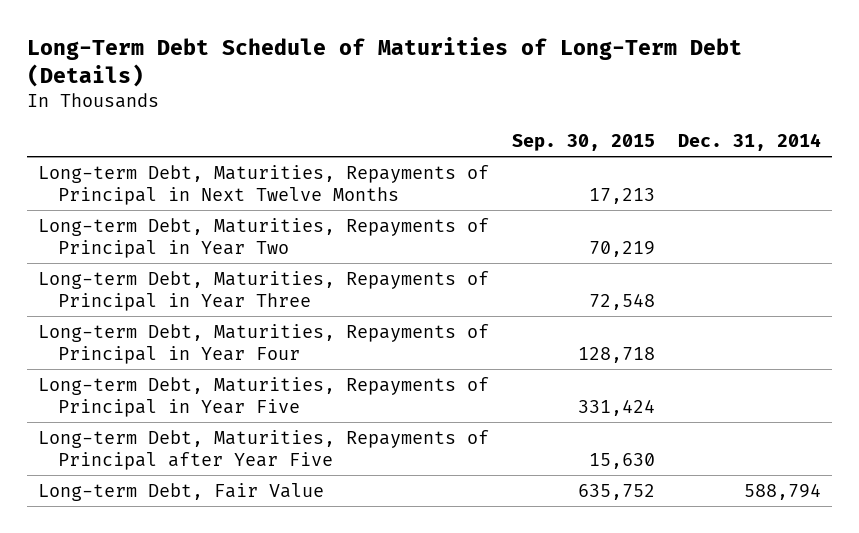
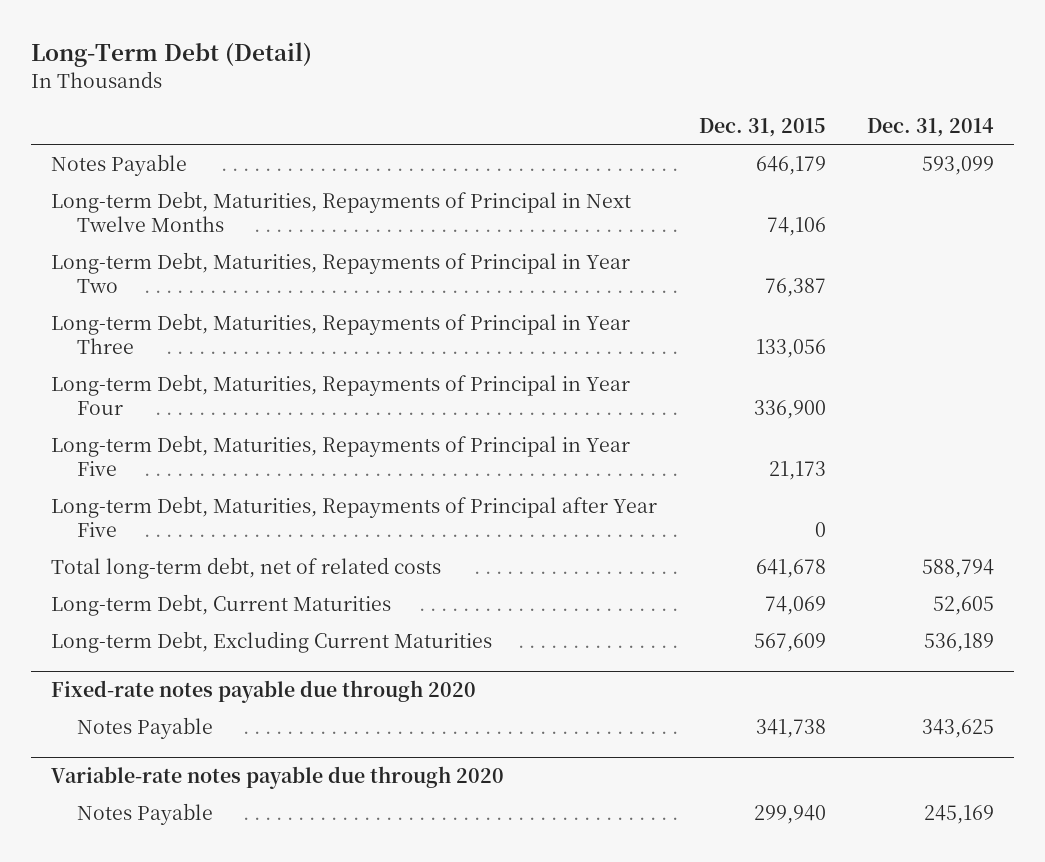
[26,36,742,87] Long-Term Debt Schedule of Maturities of Long-Term Debt (Details) -> [30,42,312,68] Long-Term Debt (Detail)
[512,134,656,152] Sep. 30, 2015 -> none
none -> [698,117,826,137] Dec. 31, 2015
none -> [51,153,188,176] Notes Payable
[38,482,325,501] Long-term Debt, Fair Value -> [51,556,442,579] Total long-term debt, net of related costs
none -> [51,593,392,616] Long-term Debt, Current Maturities
none -> [51,630,493,653] Long-term Debt, Excluding Current Maturities
none -> [51,679,477,703] Fixed-rate notes payable due through 2020
none -> [76,716,213,739] Notes Payable
none -> [51,765,505,789] Variable-rate notes payable due through 2020
none -> [76,802,213,825] Notes Payable

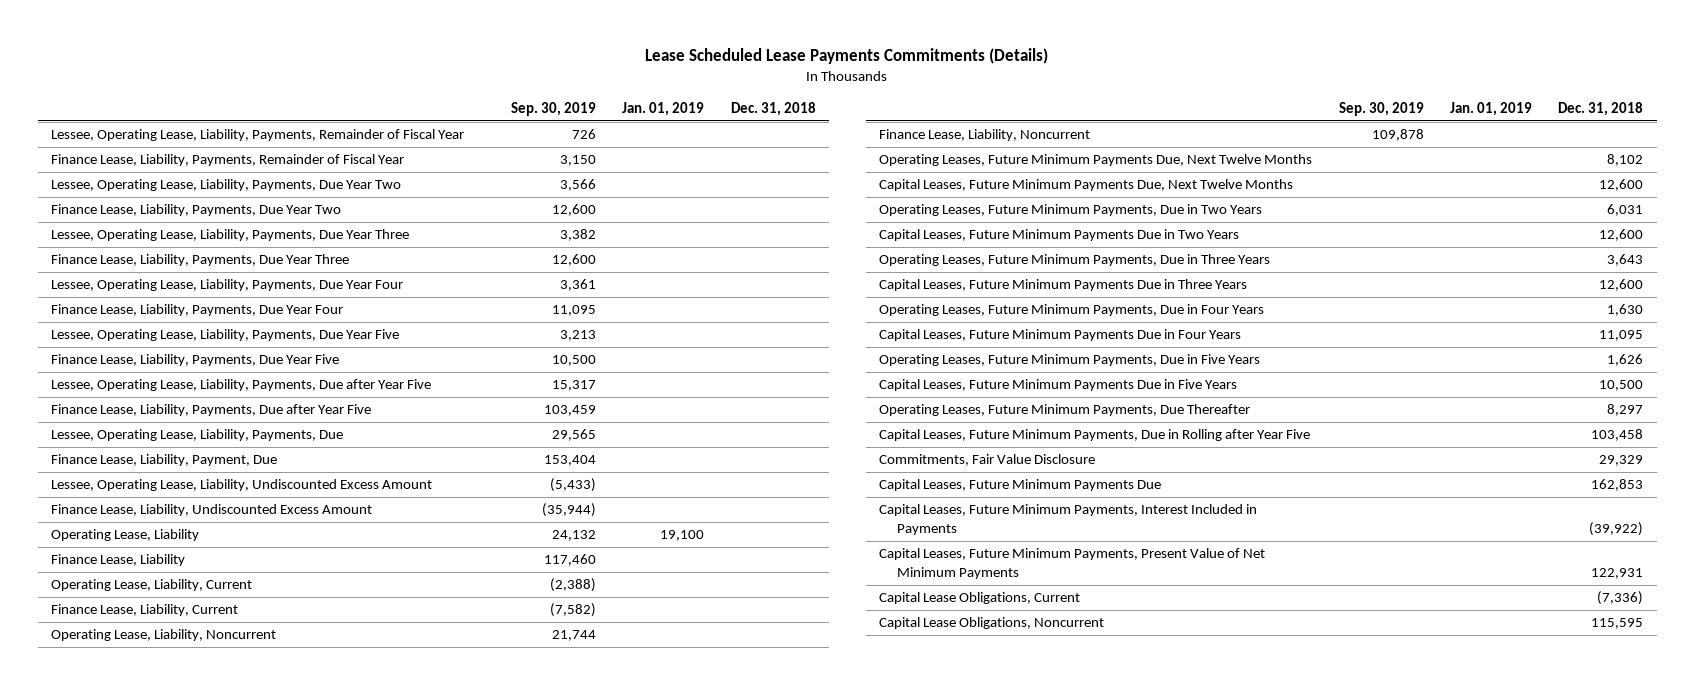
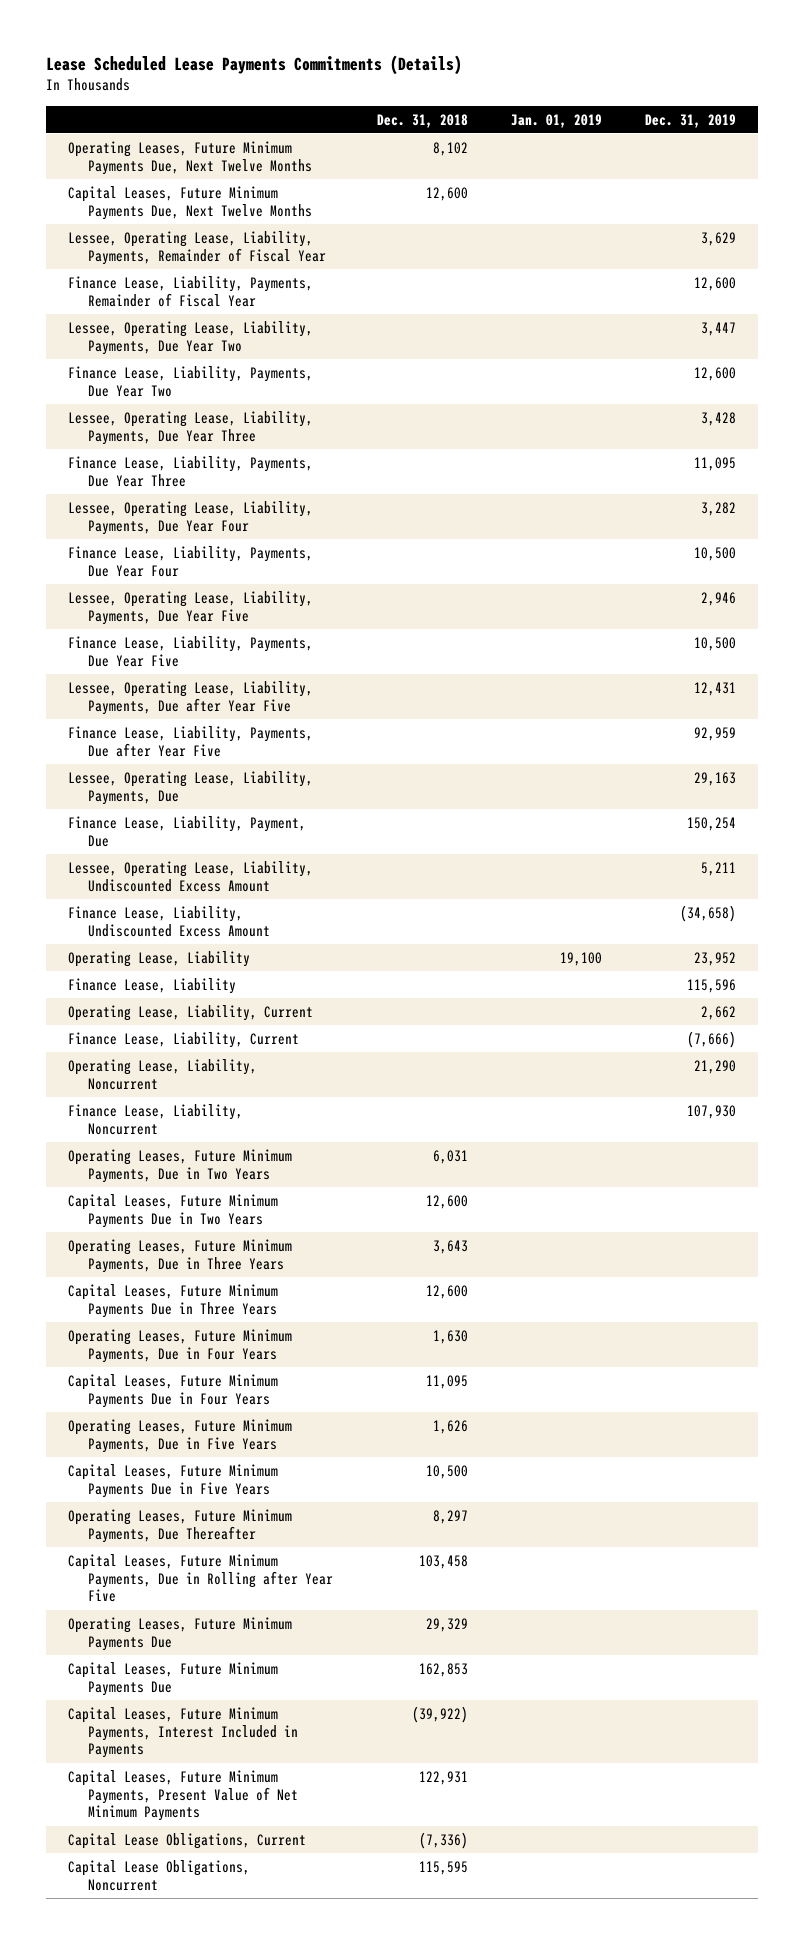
[510,102,596,117] Sep. 30, 2019 -> none
none -> [645,113,737,128] Dec. 31, 2019
[879,154,1313,167] Operating Leases, Future Minimum Payments Due, Next Twelve Months -> [68,140,313,175] Operating Leases, Future Minimum Payments Due, Next Twelve Months
[879,179,1294,192] Capital Leases, Future Minimum Payments Due, Next Twelve Months -> [68,185,313,220] Capital Leases, Future Minimum Payments Due, Next Twelve Months
[879,454,1096,467] Commitments, Fair Value Disclosure -> [68,1616,293,1651] Operating Leases, Future Minimum Payments Due

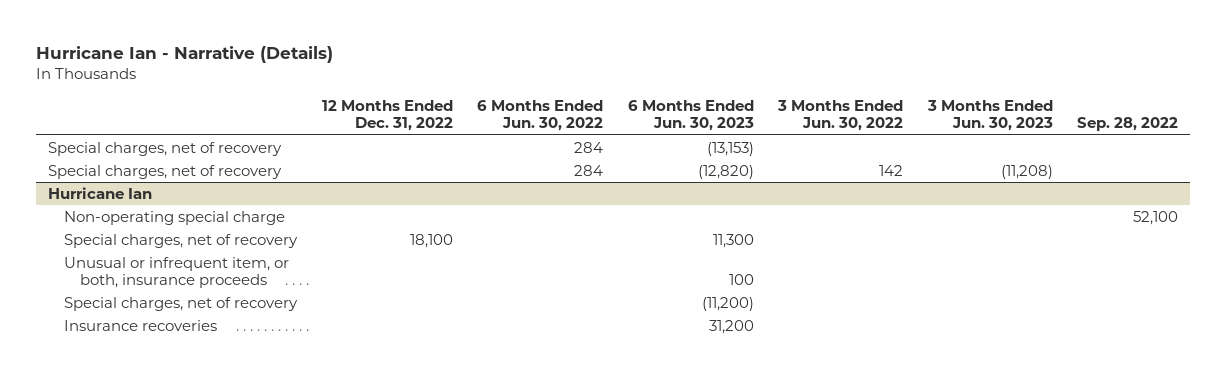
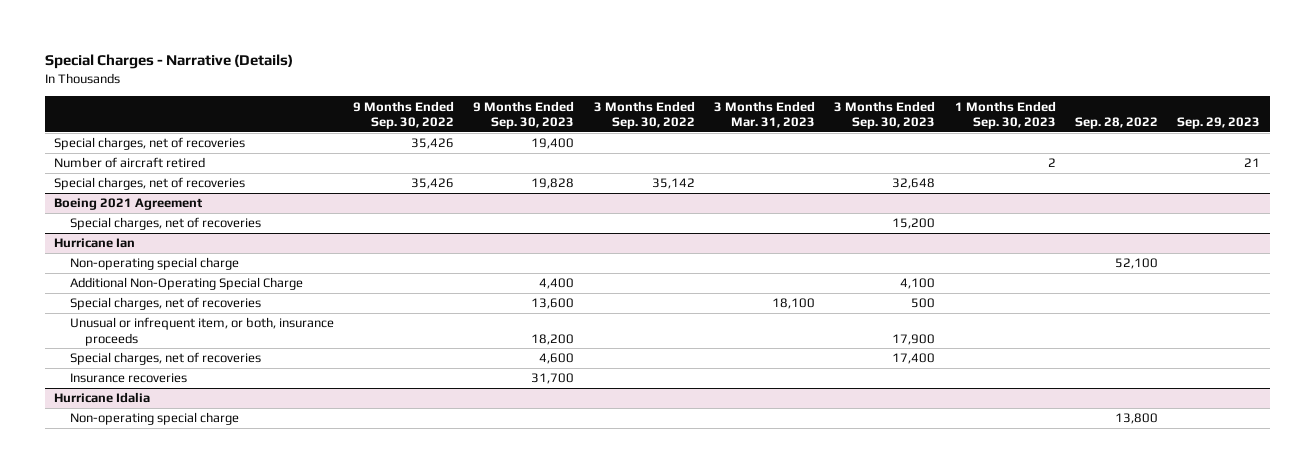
[36,46,334,64] Hurricane Ian - Narrative (Details) -> [44,54,293,70] Special Charges - Narrative (Details)
[321,100,453,132] 12 Months Ended Dec. 31, 2022 -> none
[477,100,604,132] 6 Months Ended Jun. 30, 2022 -> none
[627,100,754,132] 6 Months Ended Jun. 30, 2023 -> none
[777,100,904,132] 3 Months Ended Jun. 30, 2022 -> none
[926,100,1053,132] 3 Months Ended Jun. 30, 2023 -> none
none -> [353,100,455,130] 9 Months Ended Sep. 30, 2022
none -> [473,100,575,130] 9 Months Ended Sep. 30, 2023
none -> [593,100,695,130] 3 Months Ended Sep. 30, 2022
none -> [713,100,815,129] 3 Months Ended Mar. 31, 2023
none -> [834,100,936,130] 3 Months Ended Sep. 30, 2023
none -> [954,100,1056,130] 1 Months Ended Sep. 30, 2023
none -> [1177,117,1261,130] Sep. 29, 2023
[48,141,283,156] Special charges, net of recovery -> [54,137,246,151] Special charges, net of recoveries
none -> [54,157,206,169] Number of aircraft retired
[48,164,283,179] Special charges, net of recovery -> [54,177,246,191] Special charges, net of recoveries
none -> [54,198,204,211] Boeing 2021 Agreement
none -> [69,217,261,231] Special charges, net of recoveries
none -> [69,277,303,291] Additional Non-Operating Special Charge
[64,233,299,248] Special charges, net of recovery -> [69,297,261,311] Special charges, net of recoveries
[64,296,299,311] Special charges, net of recovery -> [69,352,261,366] Special charges, net of recoveries
none -> [54,392,151,404] Hurricane Idalia
none -> [69,412,239,426] Non-operating special charge

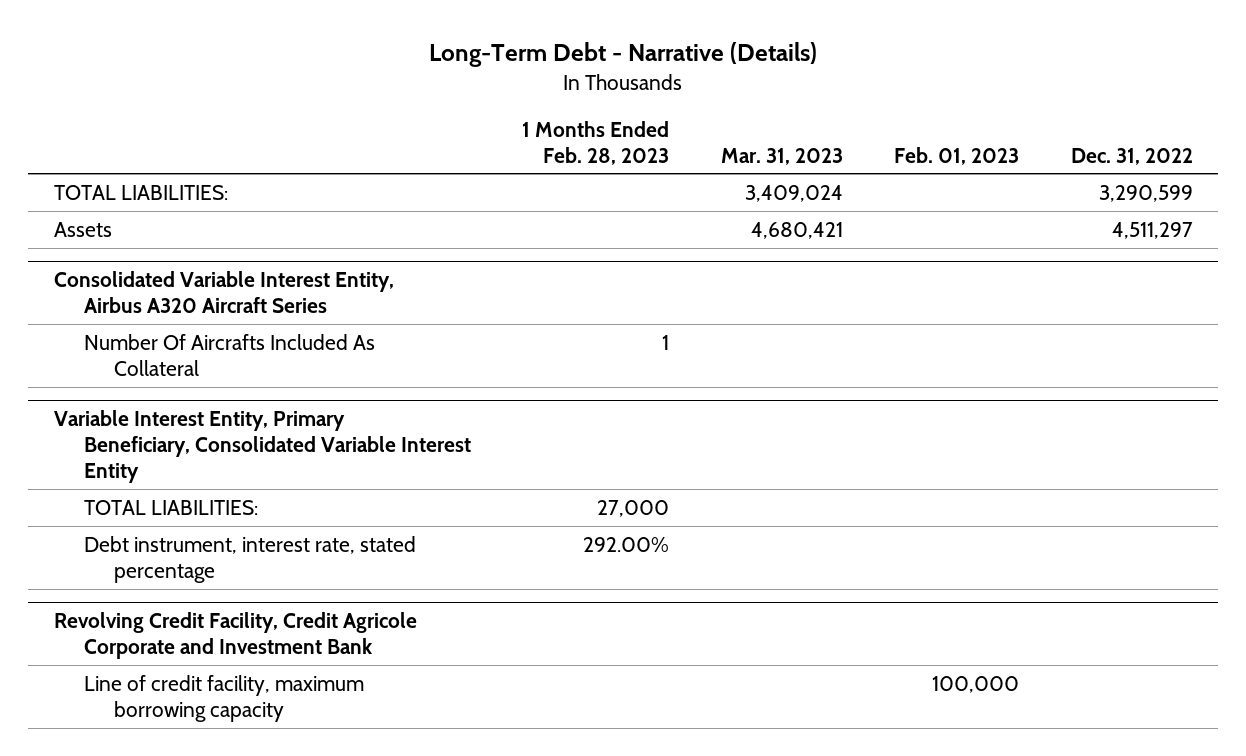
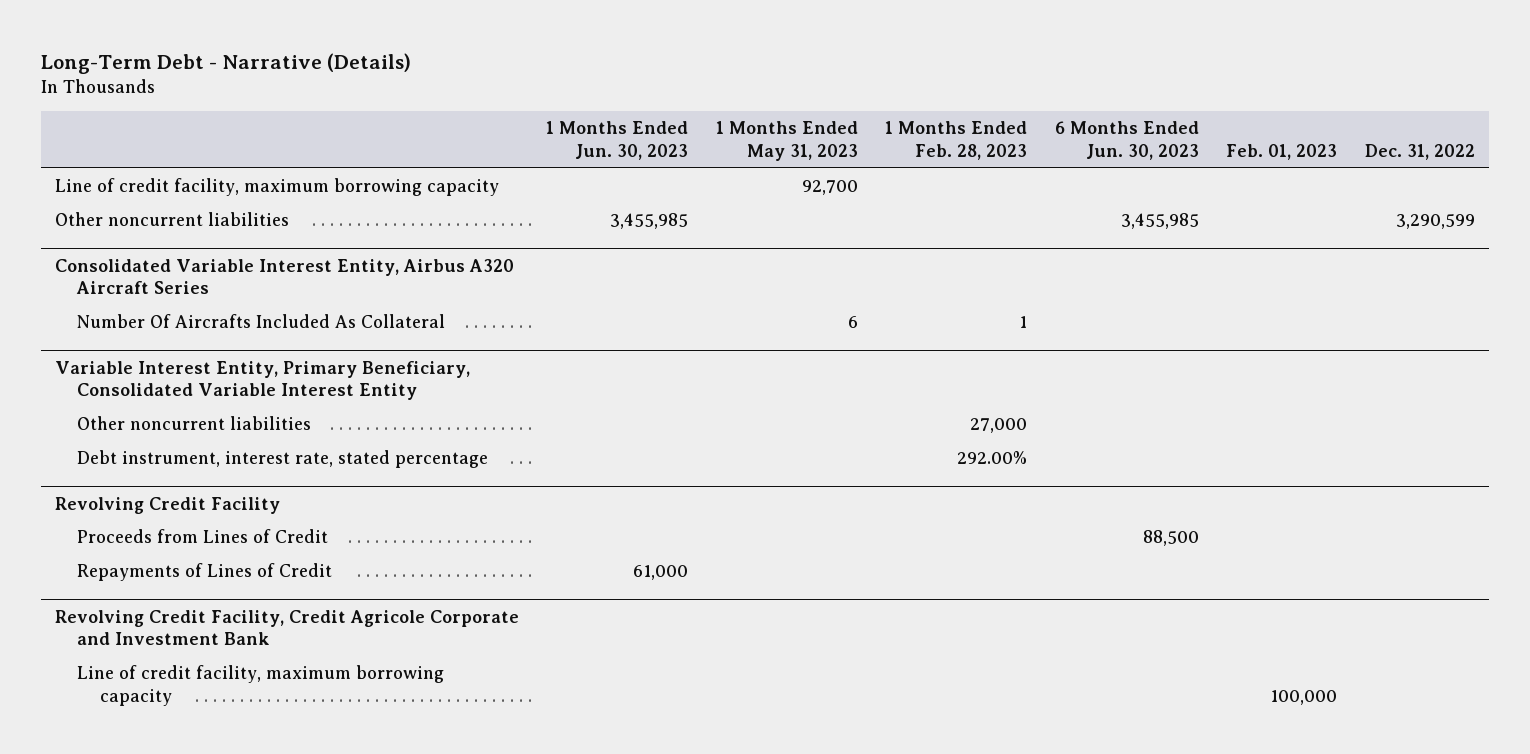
[720,147,843,165] Mar. 31, 2023 -> none
none -> [546,121,689,160] 1 Months Ended Jun. 30, 2023
none -> [715,121,858,161] 1 Months Ended May 31, 2023
none -> [1054,121,1199,160] 6 Months Ended Jun. 30, 2023
[53,221,112,237] Assets -> none
none -> [54,178,499,197] Line of credit facility, maximum borrowing capacity
[53,184,228,200] TOTAL LIABILITIES: -> [54,212,289,227] Other noncurrent liabilities
[84,499,259,515] TOTAL LIABILITIES: -> [77,416,312,431] Other noncurrent liabilities
none -> [54,496,280,514] Revolving Credit Facility
none -> [77,529,329,544] Proceeds from Lines of Credit
none -> [77,563,333,582] Repayments of Lines of Credit

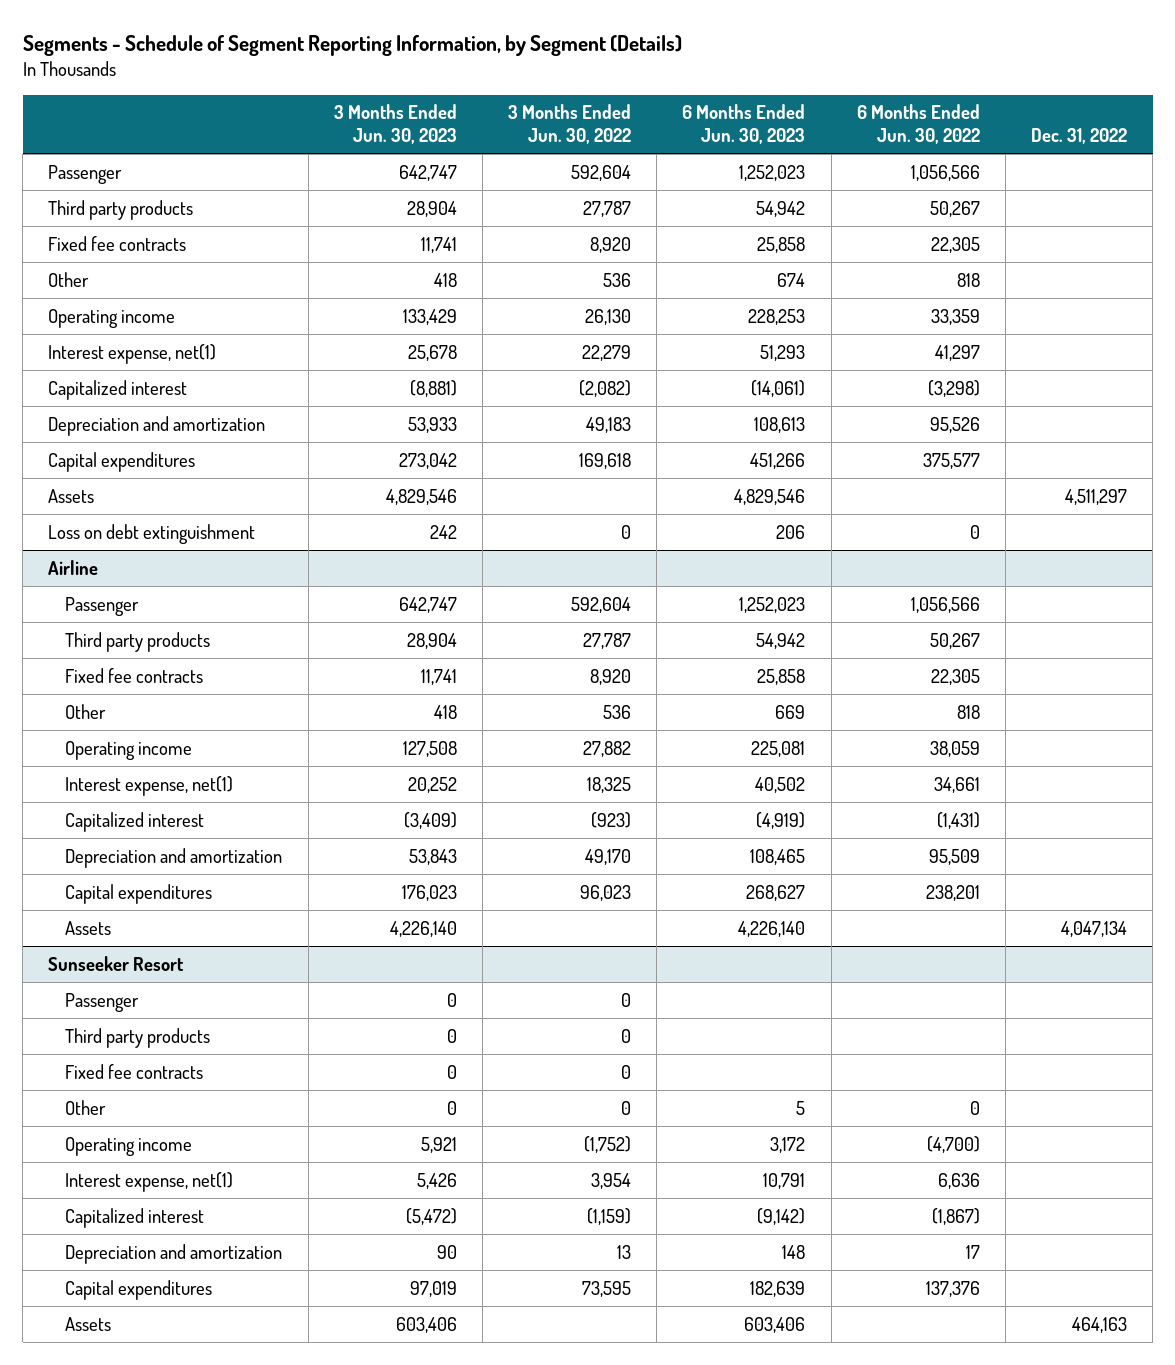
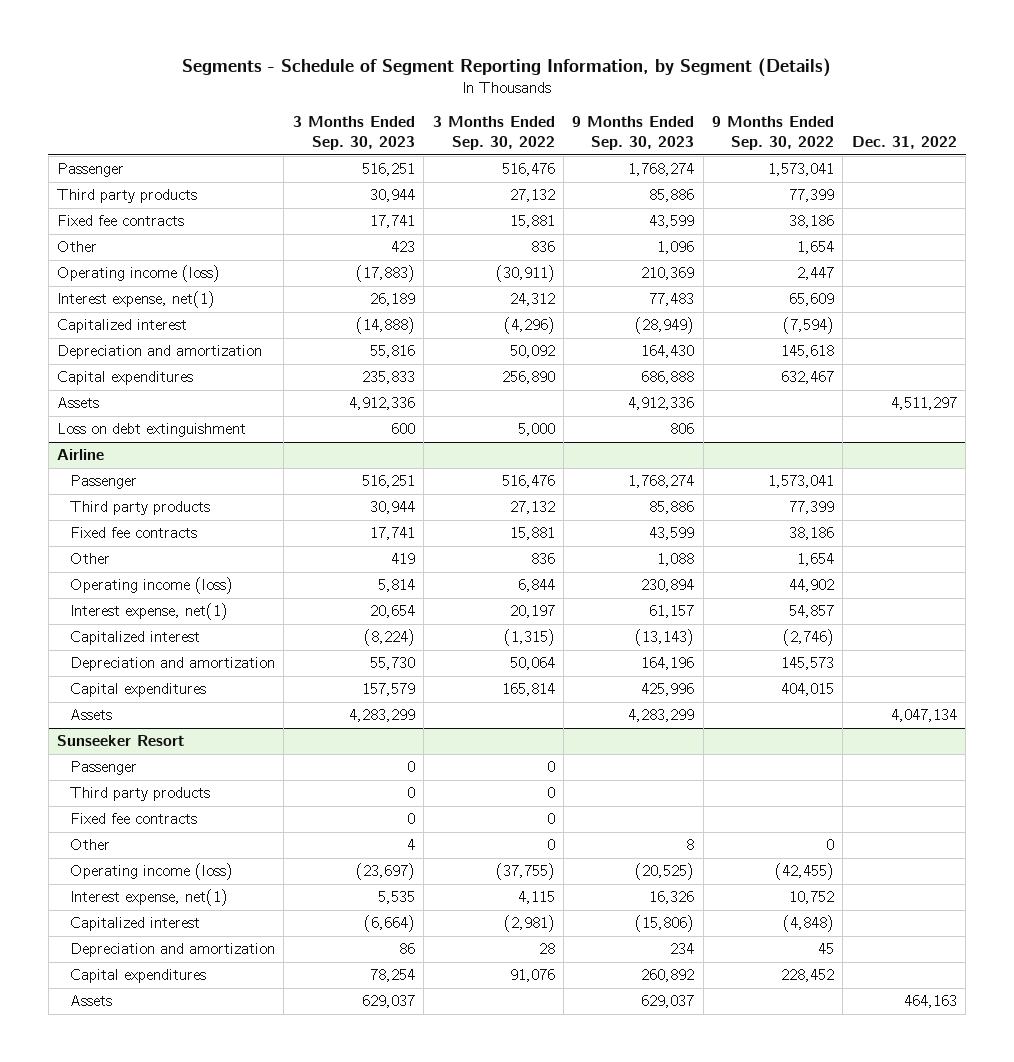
[333,104,457,144] 3 Months Ended Jun. 30, 2023 -> none
[508,104,632,144] 3 Months Ended Jun. 30, 2022 -> none
[682,104,806,144] 6 Months Ended Jun. 30, 2023 -> none
[856,104,980,144] 6 Months Ended Jun. 30, 2022 -> none
none -> [292,116,415,151] 3 Months Ended Sep. 30, 2023
none -> [432,116,555,151] 3 Months Ended Sep. 30, 2022
none -> [572,116,695,151] 9 Months Ended Sep. 30, 2023
none -> [711,116,834,151] 9 Months Ended Sep. 30, 2022
[48,308,176,328] Operating income -> [57,265,221,283] Operating income (loss)
[65,740,193,760] Operating income -> [70,577,234,595] Operating income (loss)
[65,1136,193,1156] Operating income -> [70,863,234,881] Operating income (loss)

